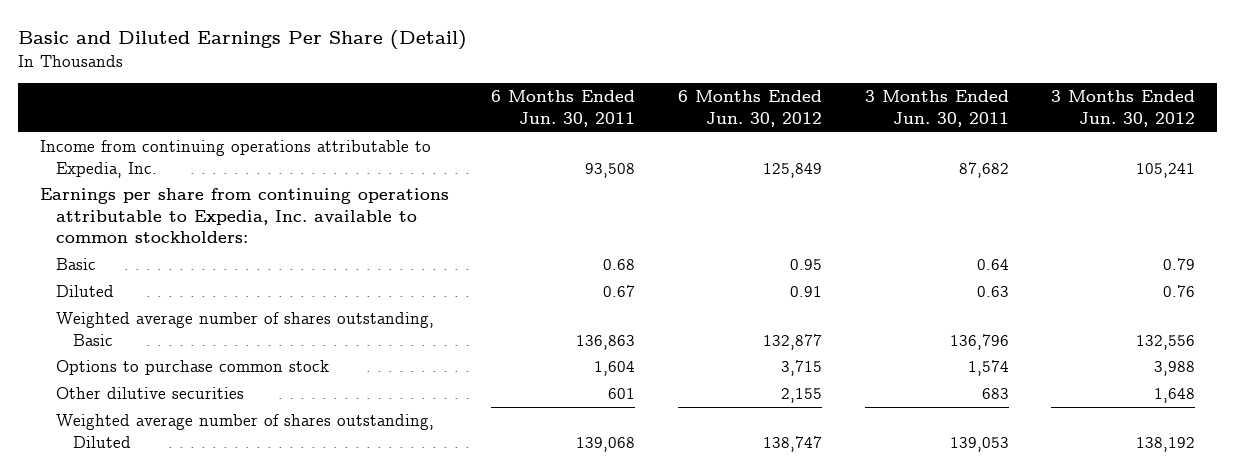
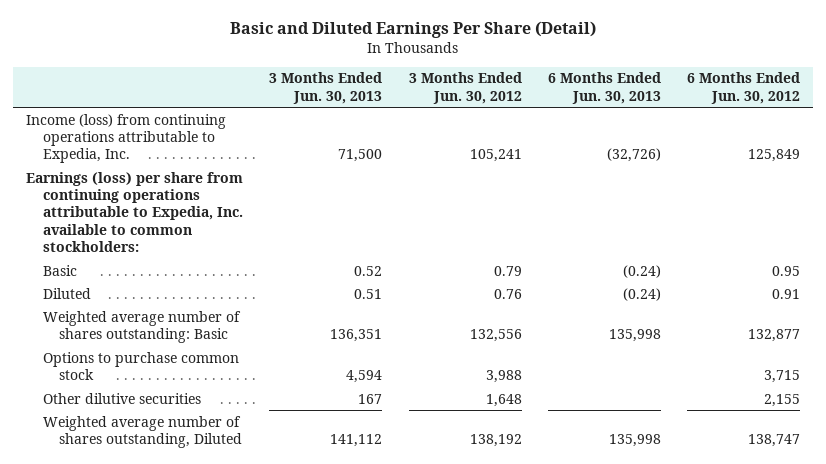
[491,90,636,127] 6 Months Ended Jun. 30, 2011 -> none
[864,90,1009,127] 3 Months Ended Jun. 30, 2011 -> none
none -> [269,72,383,104] 3 Months Ended Jun. 30, 2013
none -> [547,72,661,104] 6 Months Ended Jun. 30, 2013
[39,140,431,178] Income from continuing operations attributable to Expedia, Inc. -> [25,113,226,164] Income (loss) from continuing operations attributable to Expedia, Inc.
[39,188,449,244] Earnings per share from continuing operations attributable to Expedia, Inc. available to common stockholders: -> [25,171,243,253] Earnings (loss) per share from continuing operations attributable to Expedia, Inc. available to common stockholders:
[56,312,435,346] Weighted average number of shares outstanding, Basic -> [42,310,241,343] Weighted average number of shares outstanding: Basic

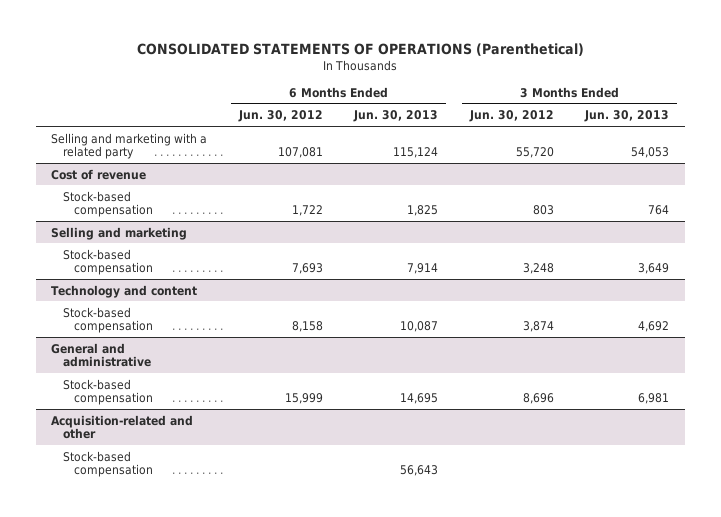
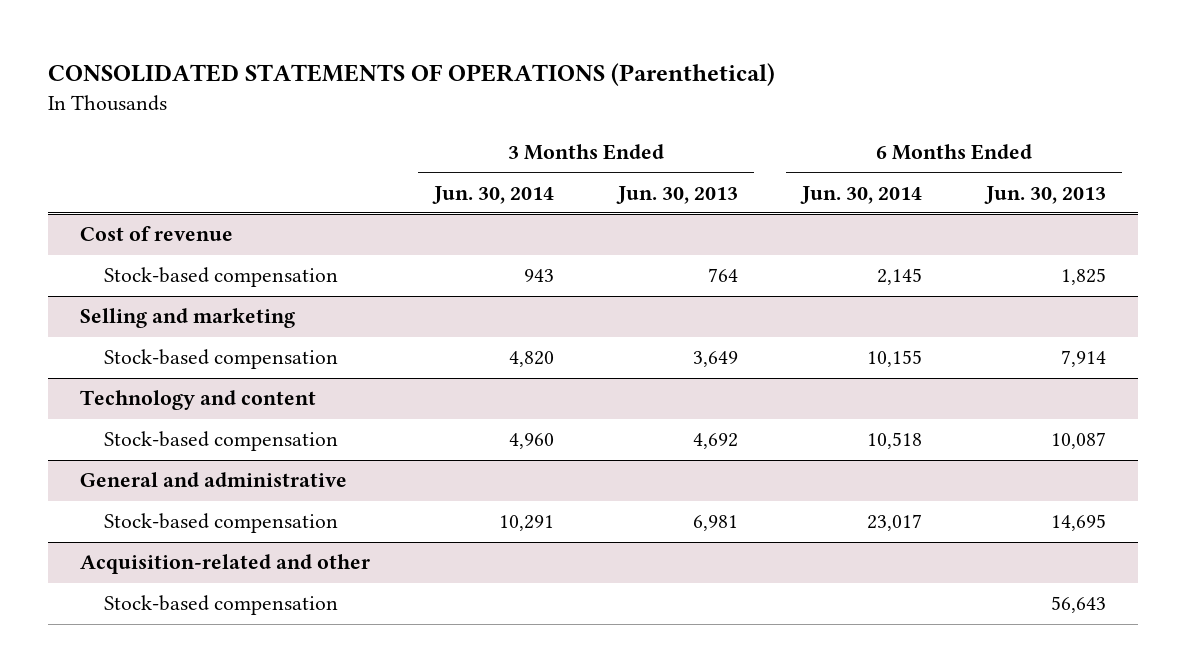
[237,110,323,123] Jun. 30, 2012 -> none
[468,110,554,123] Jun. 30, 2012 -> none
none -> [431,185,554,204] Jun. 30, 2014
none -> [799,185,922,204] Jun. 30, 2014
[51,132,208,160] Selling and marketing with a related party -> none

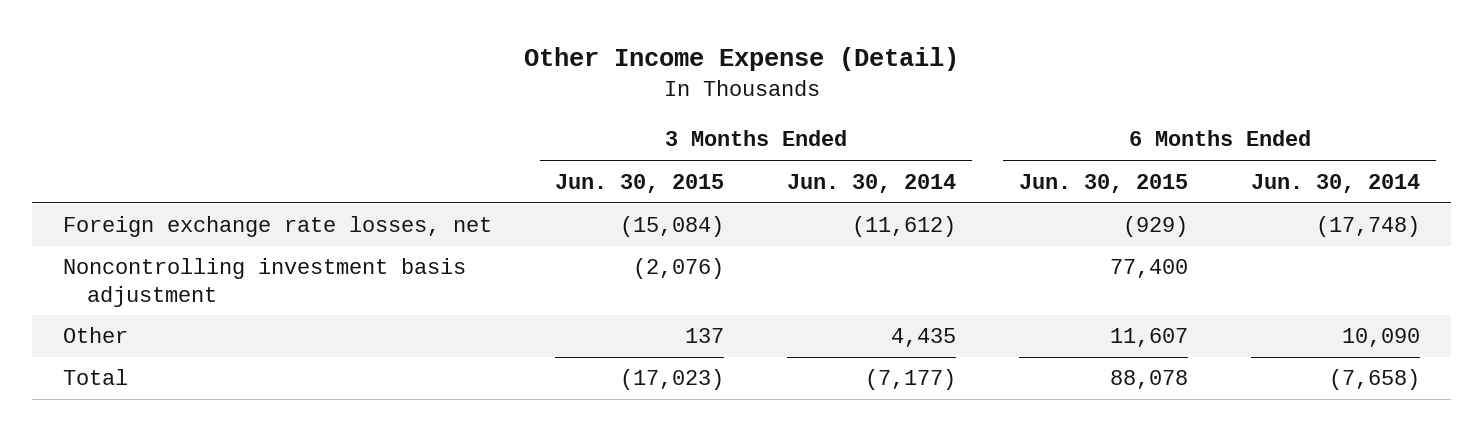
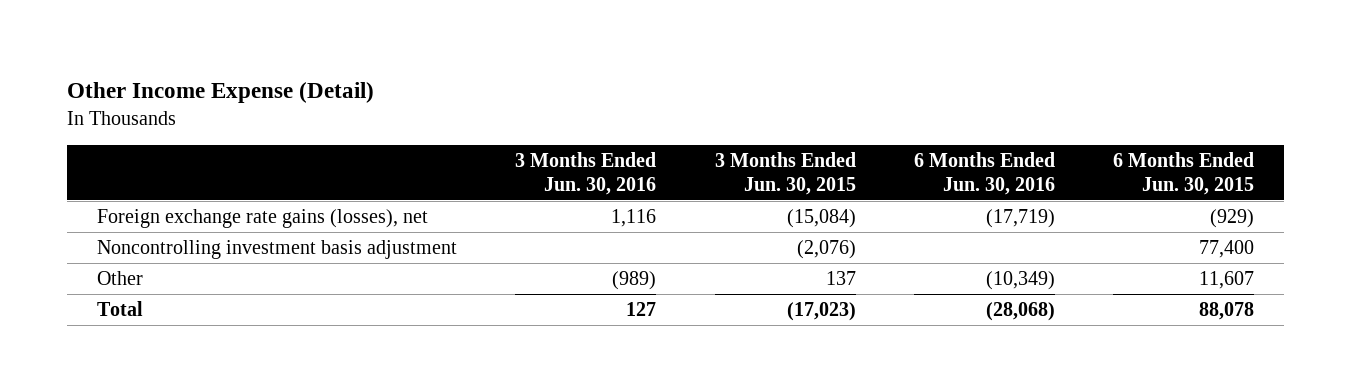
[787,173,957,193] Jun. 30, 2014 -> none
[1250,173,1420,193] Jun. 30, 2014 -> none
none -> [515,152,657,195] 3 Months Ended Jun. 30, 2016
none -> [913,152,1055,195] 6 Months Ended Jun. 30, 2016
[63,216,493,238] Foreign exchange rate losses, net -> [96,209,428,229] Foreign exchange rate gains (losses), net

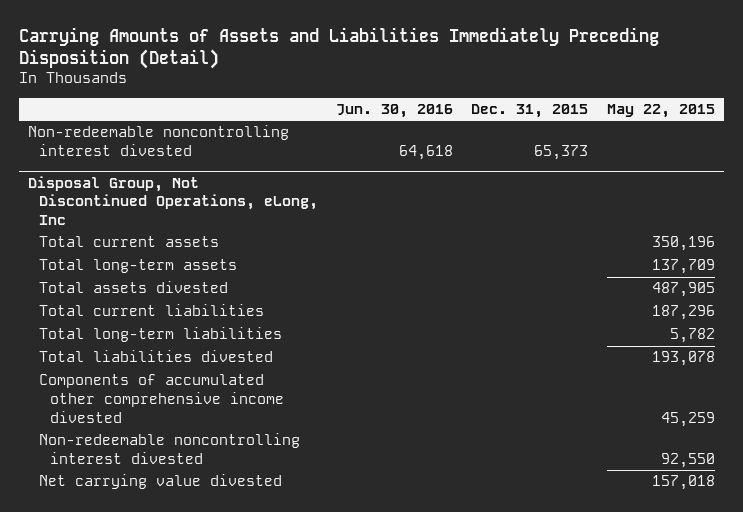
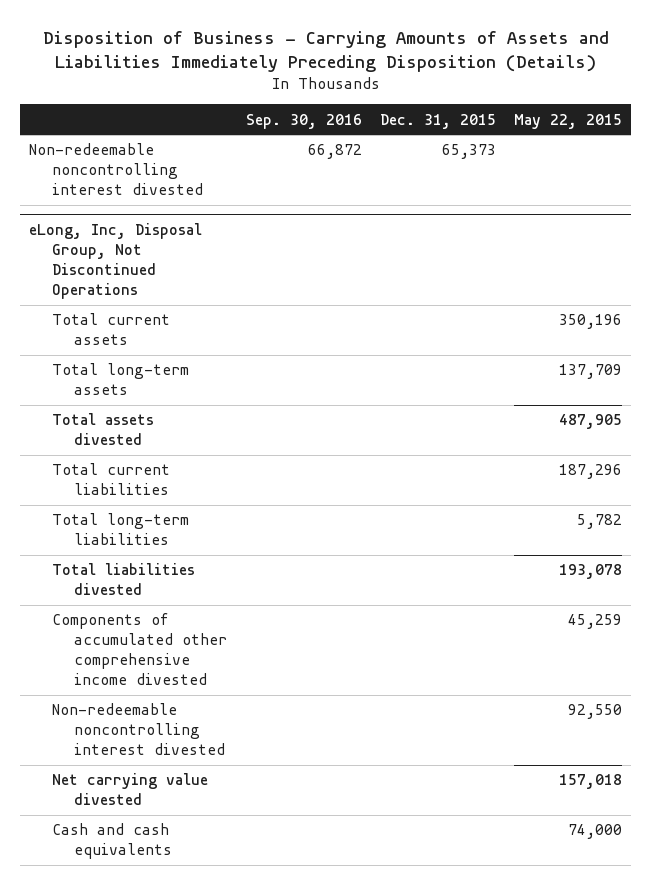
[19,26,660,69] Carrying Amounts of Assets and Liabilities Immediately Preceding Disposition (Detail) -> [42,30,609,72] Disposition of Business - Carrying Amounts of Assets and Liabilities Immediately Preceding Disposition (Details)
[336,104,454,119] Jun. 30, 2016 -> none
none -> [245,113,362,129] Sep. 30, 2016
[28,175,319,225] Disposal Group, Not Discontinued Operations, eLong, Inc -> [28,223,202,300] eLong, Inc, Disposal Group, Not Discontinued Operations
none -> [51,823,173,860] Cash and cash equivalents

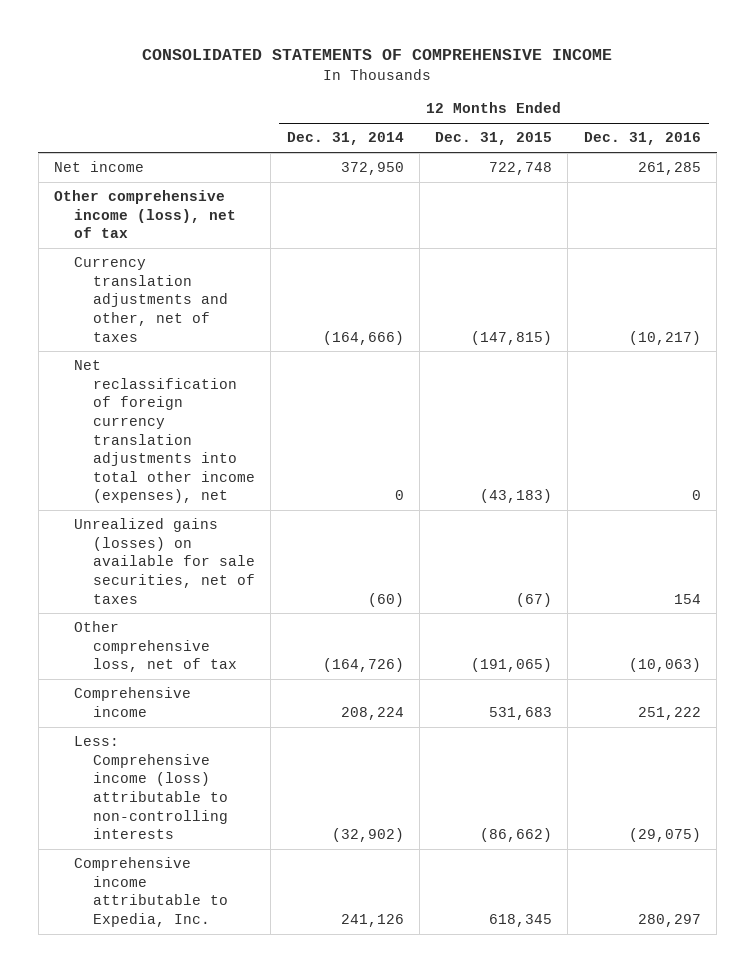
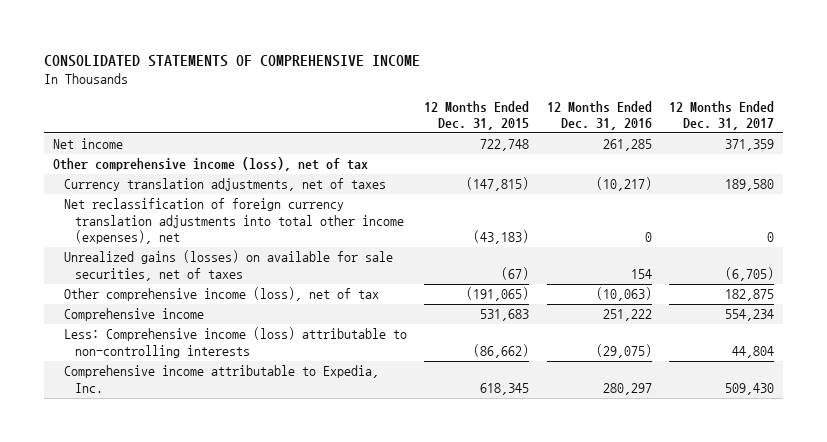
[286,132,404,146] Dec. 31, 2014 -> none
none -> [668,100,774,130] 12 Months Ended Dec. 31, 2017
[73,257,229,342] Currency translation adjustments and other, net of taxes -> [64,178,387,192] Currency translation adjustments, net of taxes
[73,621,238,673] Other comprehensive loss, net of tax -> [64,287,380,302] Other comprehensive income (loss), net of tax

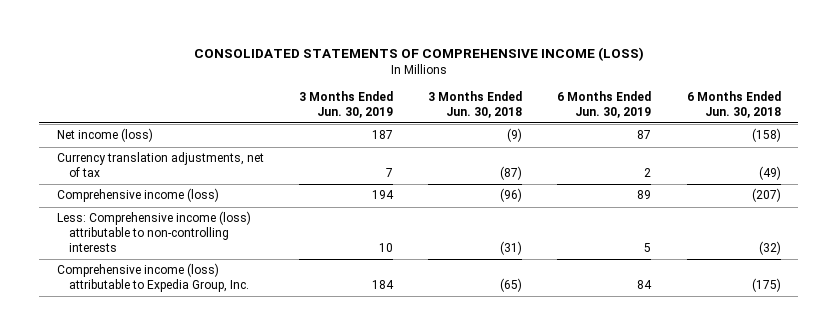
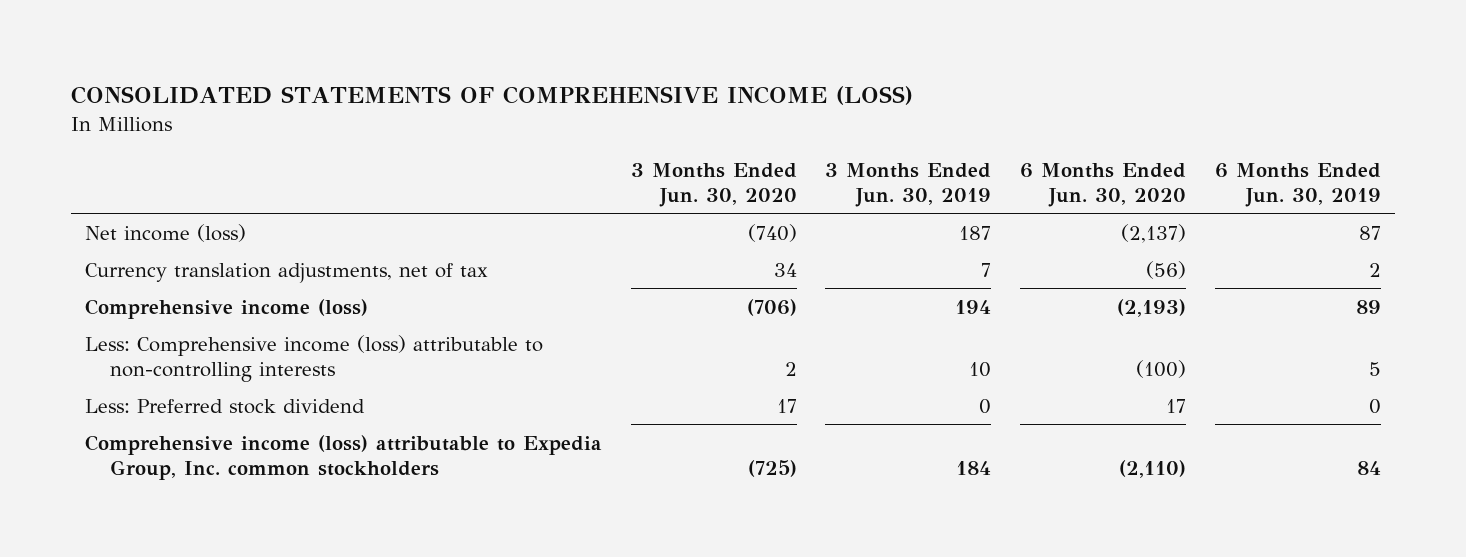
[428,91,523,118] 3 Months Ended Jun. 30, 2018 -> none
[686,91,781,118] 6 Months Ended Jun. 30, 2018 -> none
none -> [630,162,797,207] 3 Months Ended Jun. 30, 2020
none -> [1020,162,1187,207] 6 Months Ended Jun. 30, 2020
none -> [85,398,366,414] Less: Preferred stock dividend
[57,263,249,293] Comprehensive income (loss) attributable to Expedia Group, Inc. -> [85,434,603,480] Comprehensive income (loss) attributable to Expedia Group, Inc. common stockholders

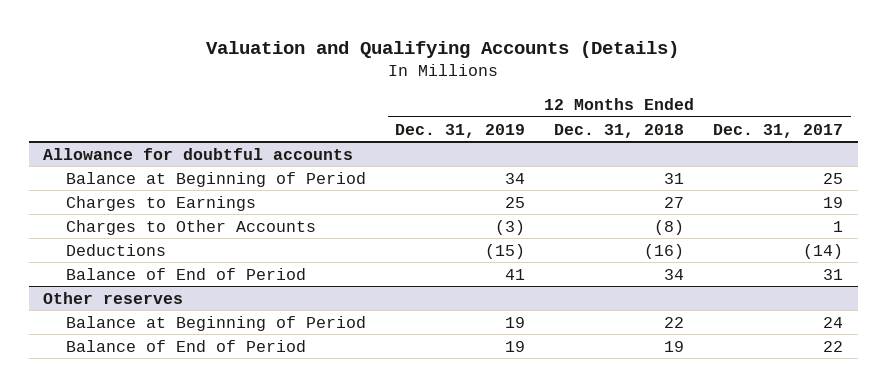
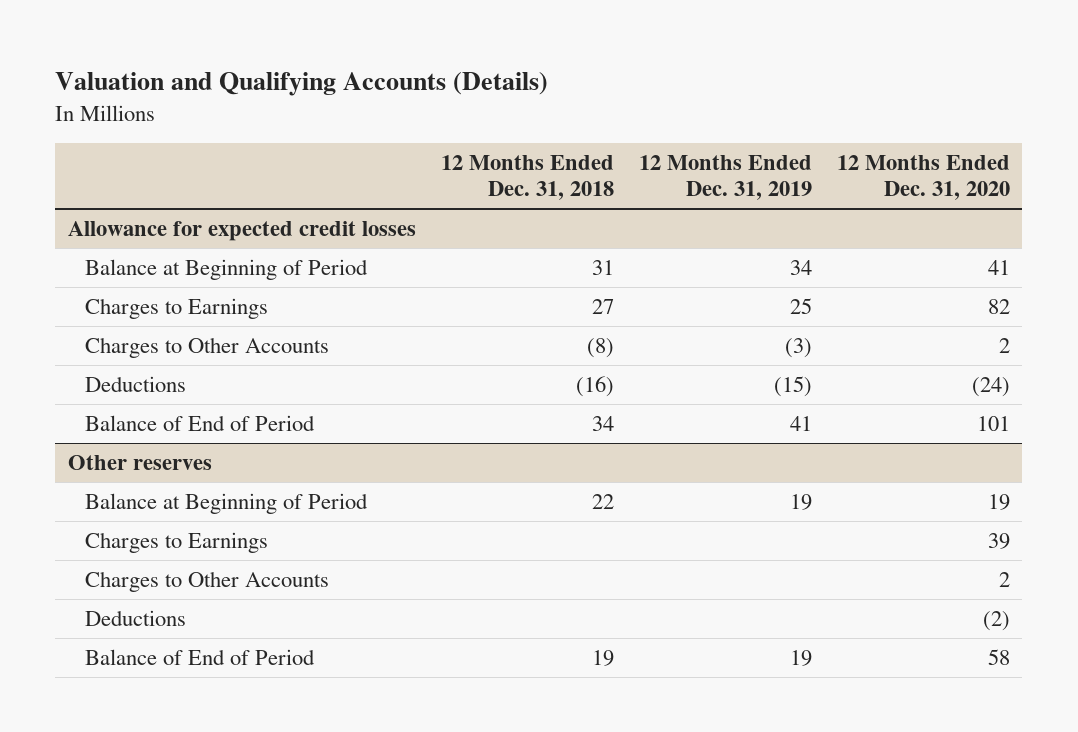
[713,123,844,138] Dec. 31, 2017 -> none
none -> [836,155,1010,201] 12 Months Ended Dec. 31, 2020
[43,147,354,160] Allowance for doubtful accounts -> [67,221,416,242] Allowance for expected credit losses
none -> [84,532,268,554] Charges to Earnings
none -> [84,571,329,593] Charges to Other Accounts
none -> [84,610,186,627] Deductions

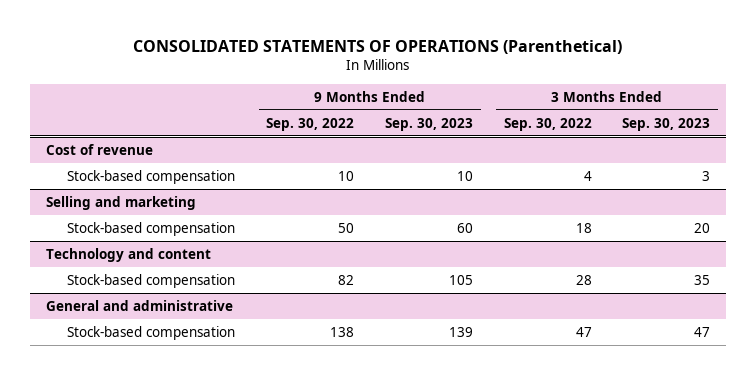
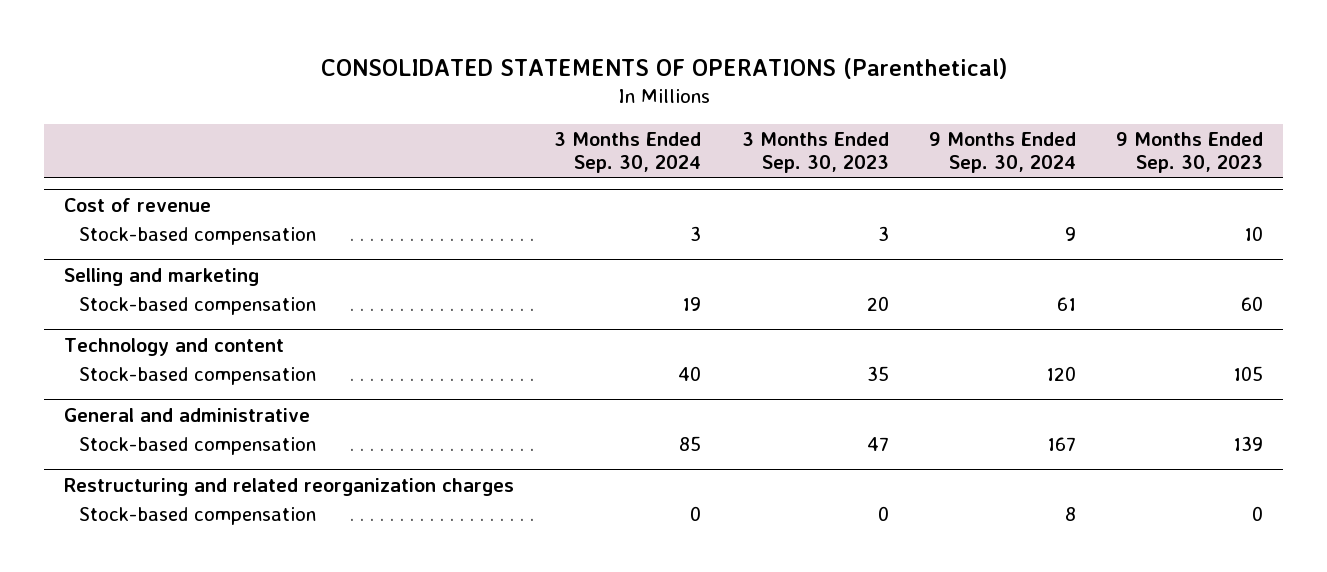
[266,117,355,131] Sep. 30, 2022 -> none
[503,117,592,131] Sep. 30, 2022 -> none
none -> [554,131,702,174] 3 Months Ended Sep. 30, 2024
none -> [928,131,1076,174] 9 Months Ended Sep. 30, 2024
none -> [64,477,515,496] Restructuring and related reorganization charges
none -> [79,506,317,525] Stock-based compensation

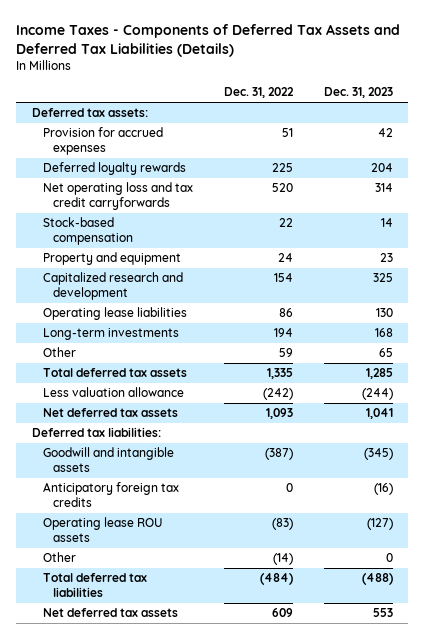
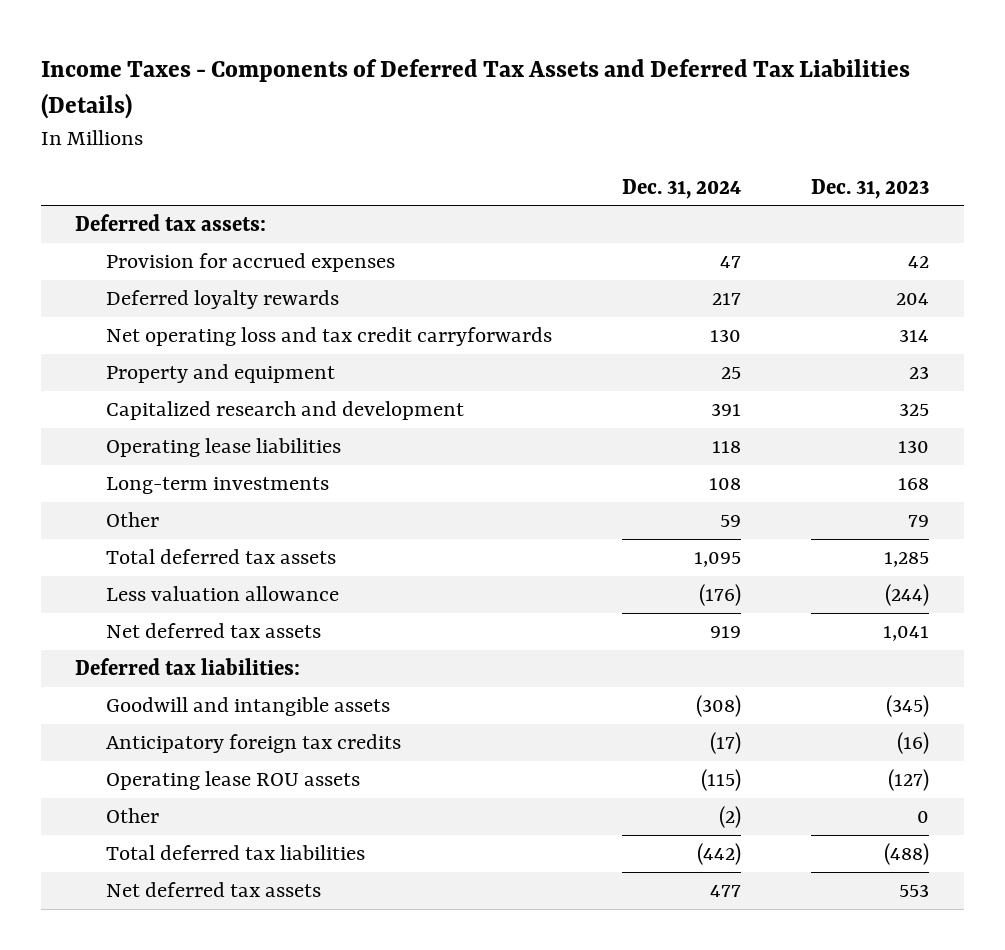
[223,87,294,99] Dec. 31, 2022 -> none
none -> [622,178,742,199] Dec. 31, 2024
[42,217,134,246] Stock-based compensation -> none
[378,348,393,358] 65 -> [908,514,930,527] 79

